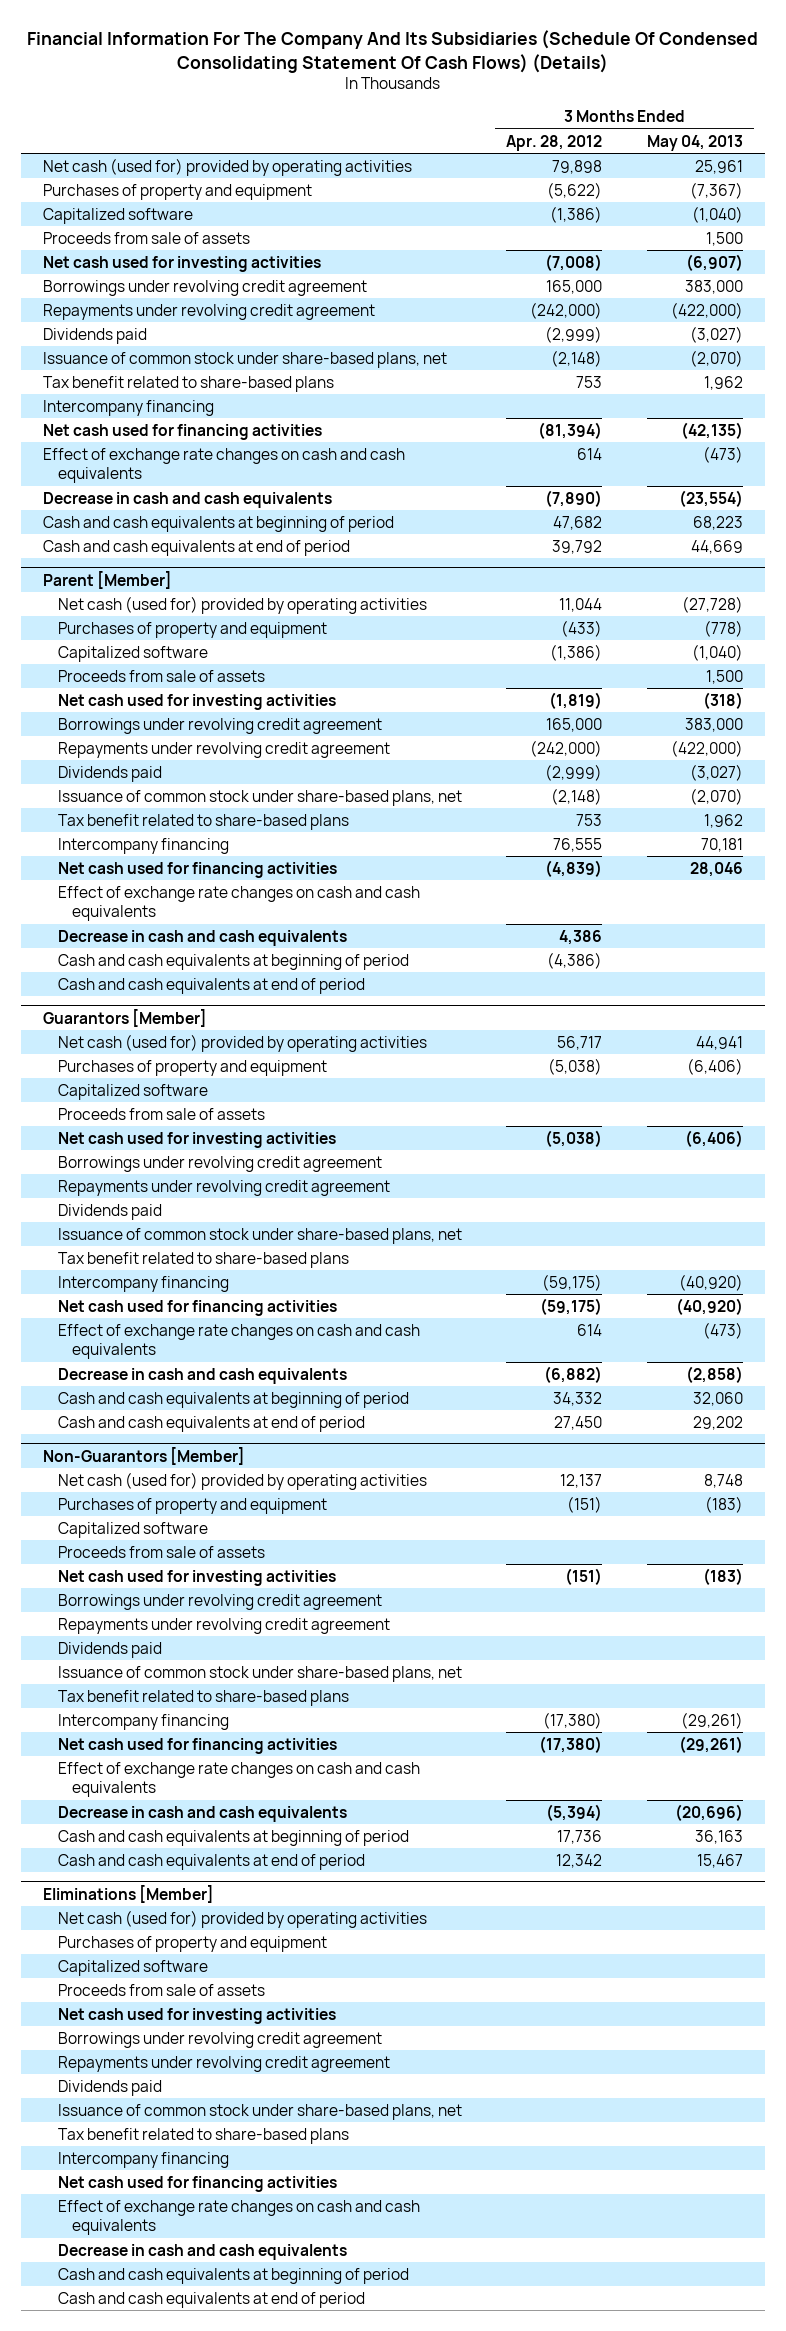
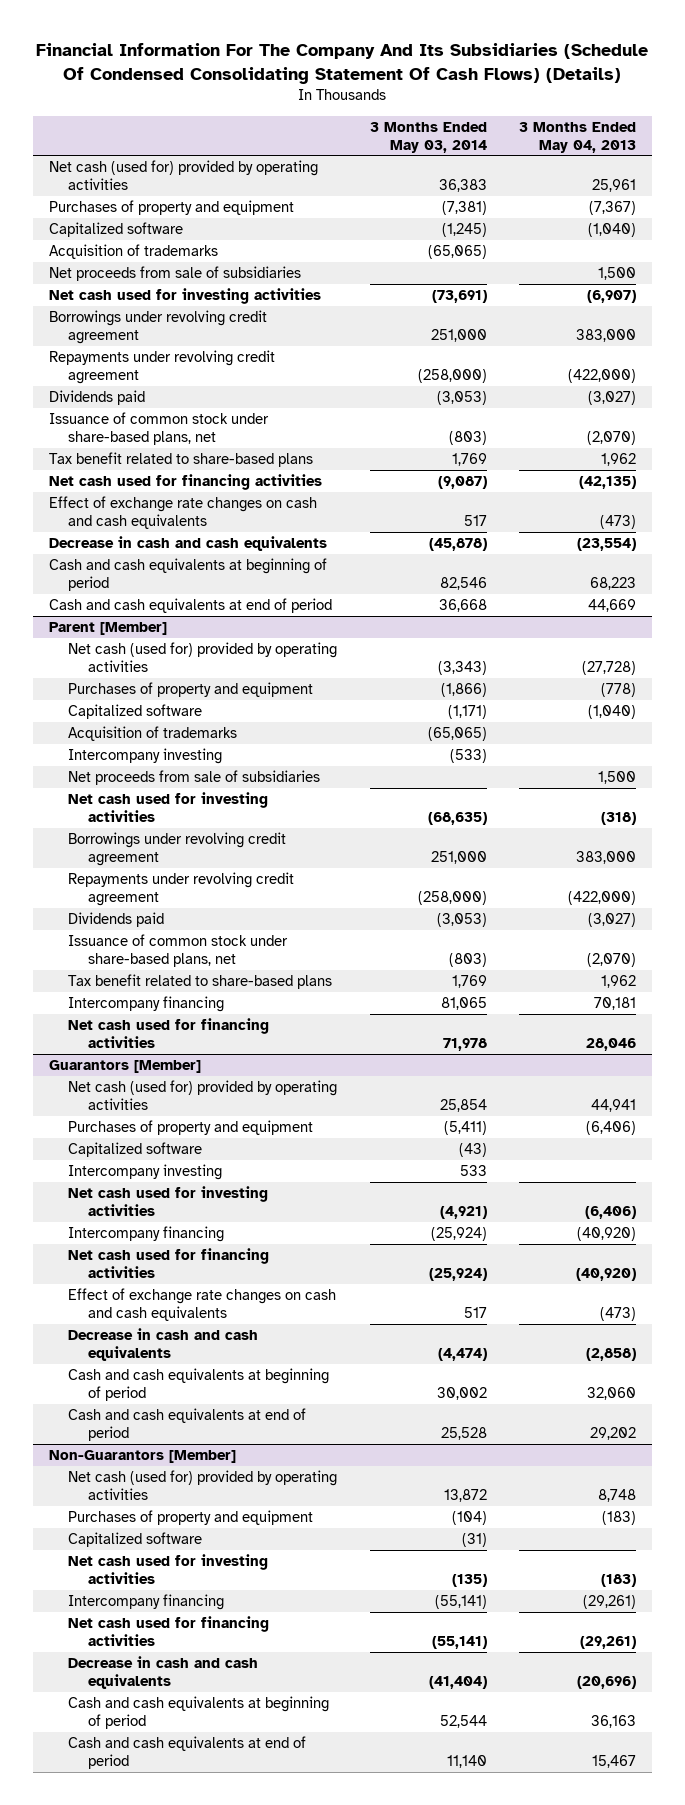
[506,134,603,151] Apr. 28, 2012 -> none
none -> [369,121,487,153] 3 Months Ended May 03, 2014
none -> [48,244,218,260] Acquisition of trademarks
[43,231,251,244] Proceeds from sale of assets -> [48,266,301,282] Net proceeds from sale of subsidiaries
[43,399,215,416] Intercompany financing -> none
none -> [68,726,238,742] Acquisition of trademarks
none -> [68,748,223,765] Intercompany investing
[57,669,265,682] Proceeds from sale of assets -> [68,770,321,786] Net proceeds from sale of subsidiaries
[57,885,420,922] Effect of exchange rate changes on cash and cash equivalents -> none
[57,929,347,946] Decrease in cash and cash equivalents -> none
[57,953,409,970] Cash and cash equivalents at beginning of period -> none
[57,977,365,994] Cash and cash equivalents at end of period -> none
[57,1107,265,1120] Proceeds from sale of assets -> none
none -> [68,1164,223,1181] Intercompany investing
[57,1155,382,1172] Borrowings under revolving credit agreement -> none
[57,1179,390,1196] Repayments under revolving credit agreement -> none
[57,1203,162,1220] Dividends paid -> none
[57,1227,462,1244] Issuance of common stock under share-based plans, net -> none
[57,1251,349,1268] Tax benefit related to share-based plans -> none
[57,1545,265,1558] Proceeds from sale of assets -> none
[57,1593,382,1610] Borrowings under revolving credit agreement -> none
[57,1617,390,1634] Repayments under revolving credit agreement -> none
[57,1641,162,1658] Dividends paid -> none
[57,1665,462,1682] Issuance of common stock under share-based plans, net -> none
[57,1689,349,1706] Tax benefit related to share-based plans -> none
[57,1761,420,1798] Effect of exchange rate changes on cash and cash equivalents -> none
[43,1884,215,1903] Eliminations [Member] -> none
[57,1909,427,1928] Net cash (used for) provided by operating activities -> none
[57,1935,327,1952] Purchases of property and equipment -> none
[57,1959,208,1976] Capitalized software -> none
[57,1983,265,1996] Proceeds from sale of assets -> none
[57,2007,336,2024] Net cash used for investing activities -> none
[57,2031,382,2048] Borrowings under revolving credit agreement -> none
[57,2055,390,2072] Repayments under revolving credit agreement -> none
[57,2079,162,2096] Dividends paid -> none
[57,2103,462,2120] Issuance of common stock under share-based plans, net -> none
[57,2127,349,2144] Tax benefit related to share-based plans -> none
[57,2151,229,2168] Intercompany financing -> none
[57,2175,337,2192] Net cash used for financing activities -> none
[57,2199,420,2236] Effect of exchange rate changes on cash and cash equivalents -> none
[57,2243,347,2260] Decrease in cash and cash equivalents -> none
[57,2267,409,2284] Cash and cash equivalents at beginning of period -> none
[57,2291,365,2308] Cash and cash equivalents at end of period -> none

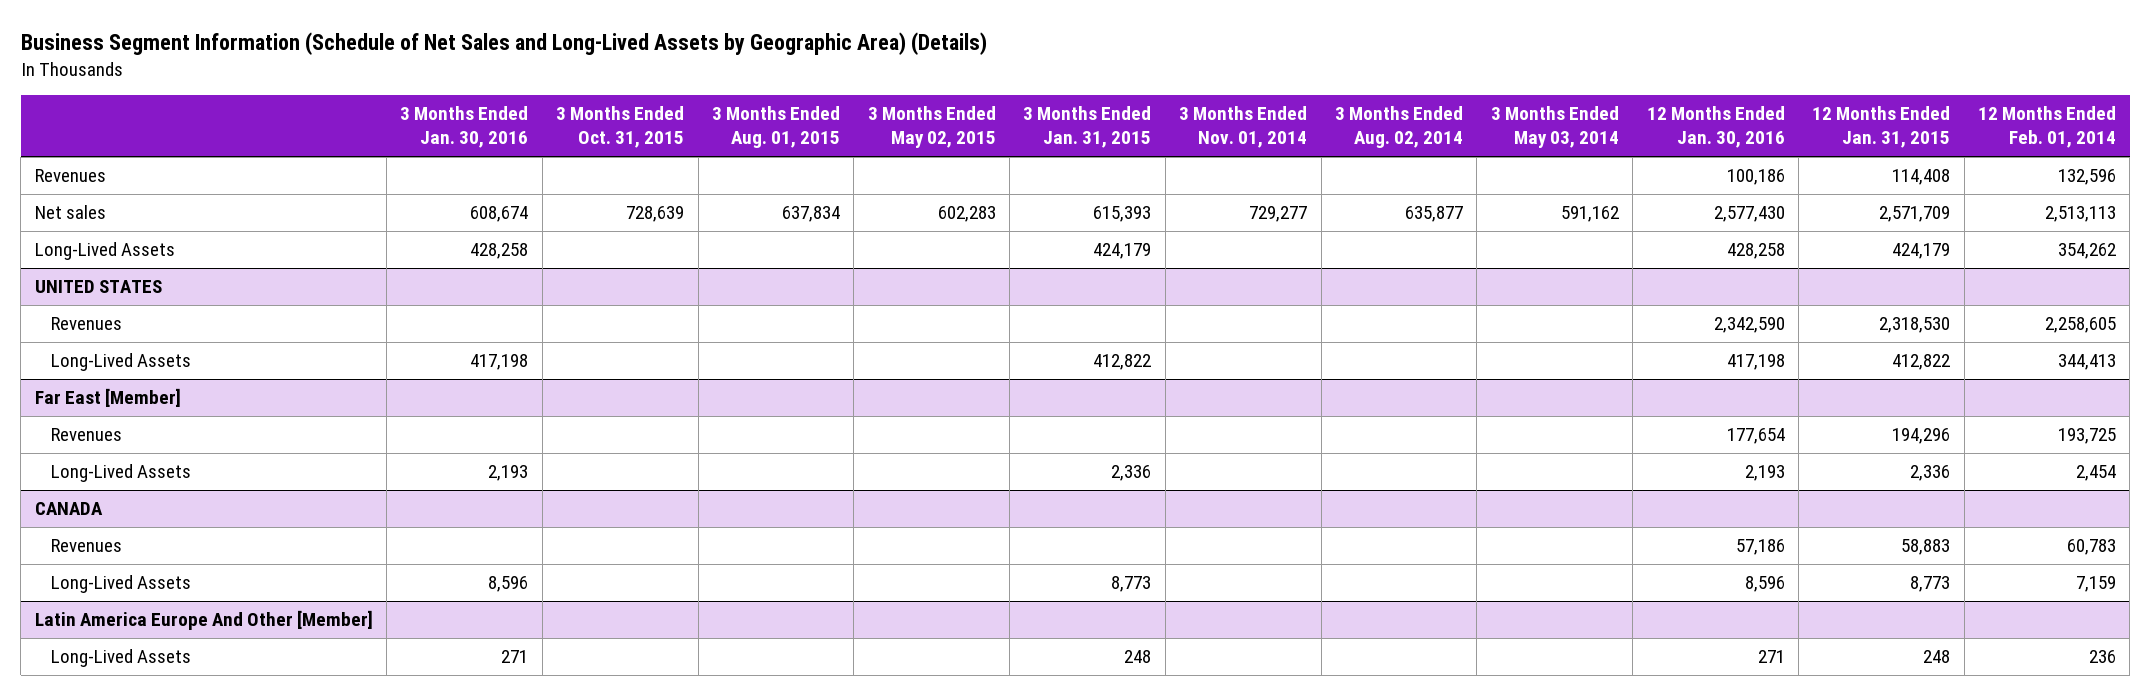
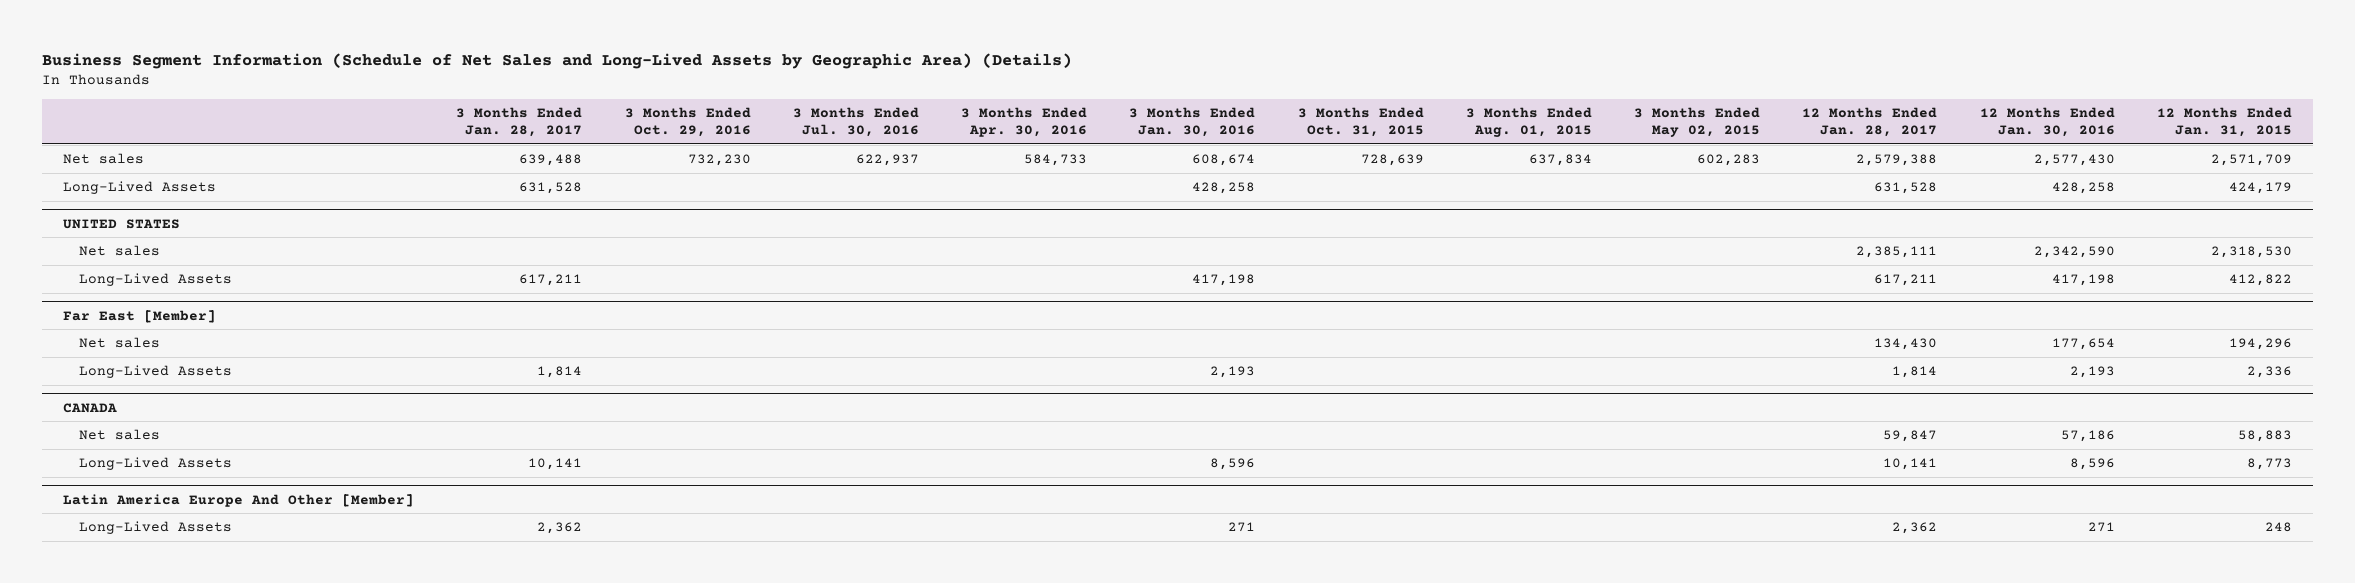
[1023,106,1152,149] 3 Months Ended Jan. 31, 2015 -> none
[1179,106,1308,149] 3 Months Ended Nov. 01, 2014 -> none
[1334,106,1463,149] 3 Months Ended Aug. 02, 2014 -> none
[1490,106,1619,149] 3 Months Ended May 03, 2014 -> none
[1978,106,2117,149] 12 Months Ended Feb. 01, 2014 -> none
none -> [456,106,583,138] 3 Months Ended Jan. 28, 2017
none -> [624,106,751,138] 3 Months Ended Oct. 29, 2016
none -> [792,106,919,138] 3 Months Ended Jul. 30, 2016
none -> [961,106,1088,138] 3 Months Ended Apr. 30, 2016
none -> [1802,106,1938,138] 12 Months Ended Jan. 28, 2017
[34,169,106,183] Revenues -> none
[50,317,122,331] Revenues -> [78,245,160,257] Net sales
[50,428,122,442] Revenues -> [78,337,160,349] Net sales
[50,539,122,553] Revenues -> [78,429,160,441] Net sales

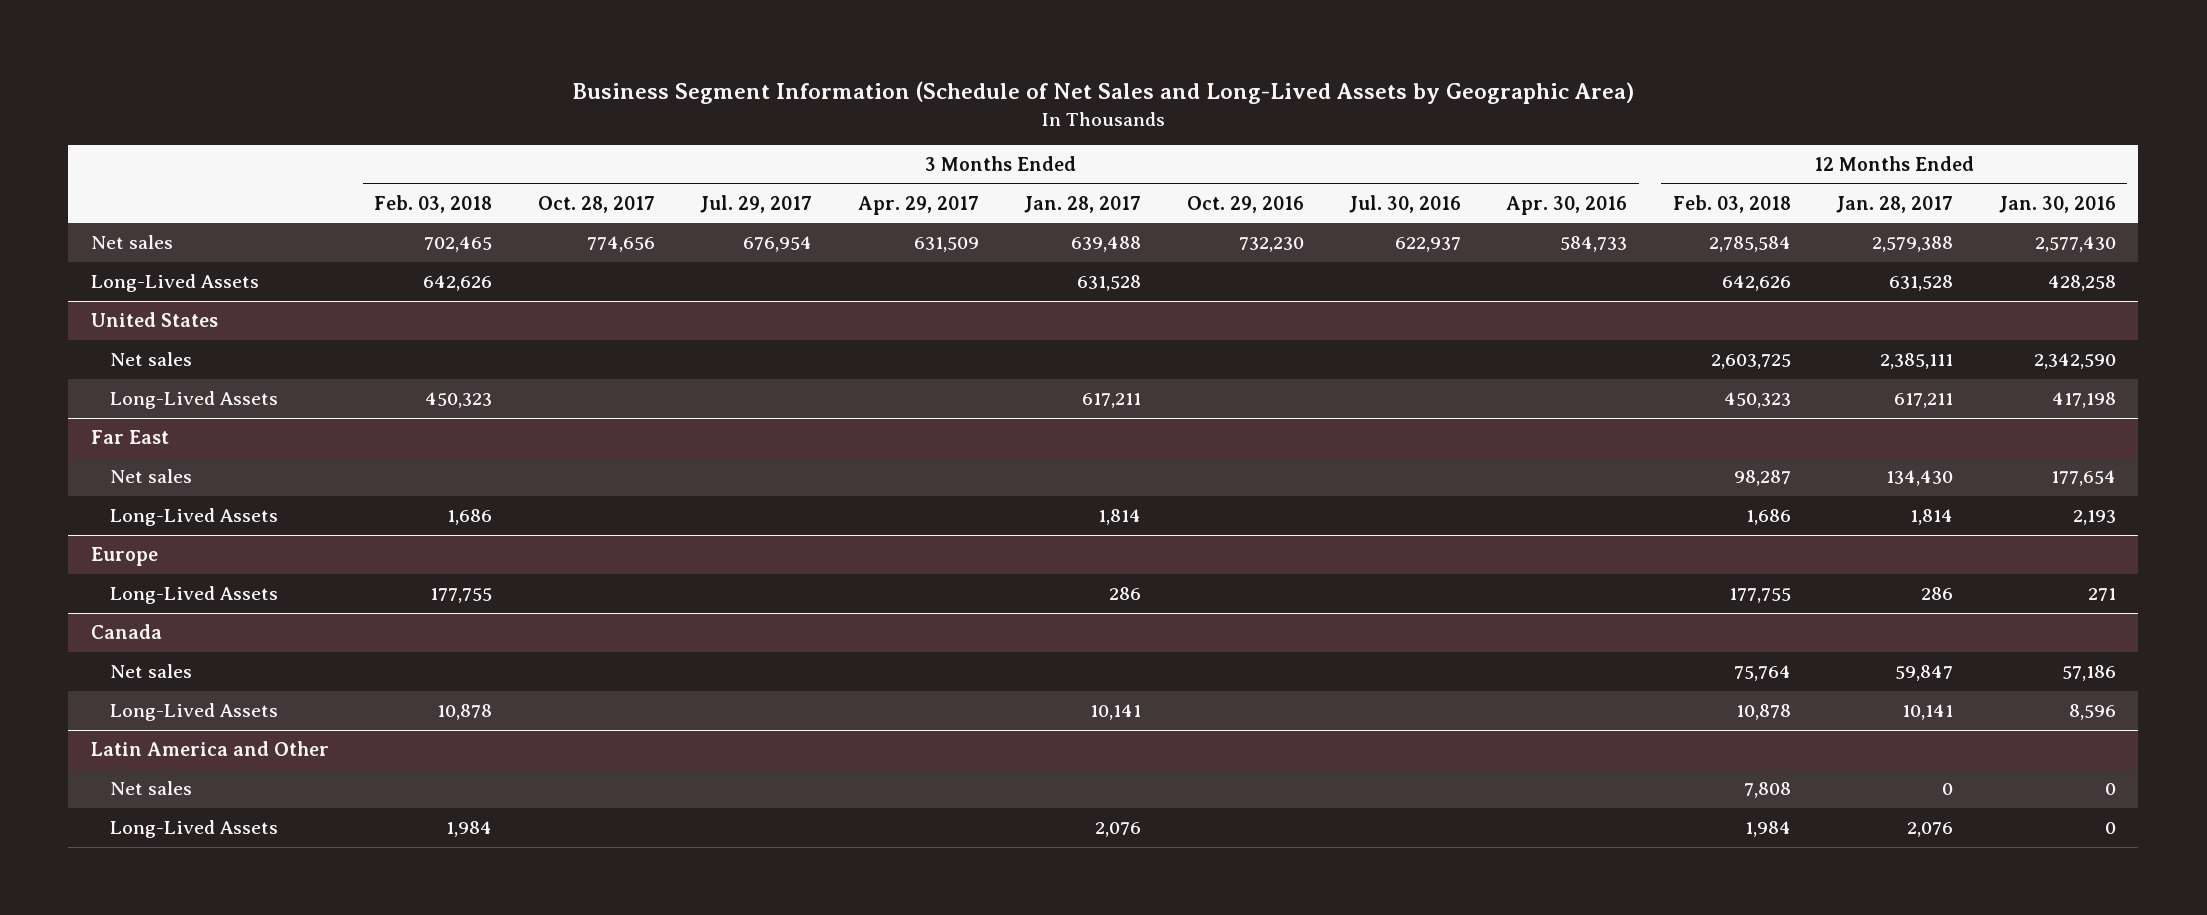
[41,52,1072,69] Business Segment Information (Schedule of Net Sales and Long-Lived Assets by Geographic Area) (Details) -> [572,80,1635,104] Business Segment Information (Schedule of Net Sales and Long-Lived Assets by Geographic Area)
[1129,106,1256,138] 3 Months Ended Jan. 30, 2016 -> none
[1297,106,1424,138] 3 Months Ended Oct. 31, 2015 -> none
[1465,106,1592,138] 3 Months Ended Aug. 01, 2015 -> none
[1634,106,1761,138] 3 Months Ended May 02, 2015 -> none
[2156,106,2292,138] 12 Months Ended Jan. 31, 2015 -> none
none -> [374,194,493,213] Feb. 03, 2018
none -> [537,195,655,213] Oct. 28, 2017
none -> [700,194,813,213] Jul. 29, 2017
none -> [857,195,979,215] Apr. 29, 2017
none -> [1672,194,1791,213] Feb. 03, 2018
[63,218,181,229] UNITED STATES -> [91,312,219,328] United States
[63,309,217,323] Far East [Member] -> [91,430,170,445] Far East
none -> [91,547,159,567] Europe
none -> [110,586,279,605] Long-Lived Assets
[63,402,118,413] CANADA -> [91,624,163,640] Canada
[63,493,415,507] Latin America Europe And Other [Member] -> [91,741,330,757] Latin America and Other
none -> [110,781,193,796] Net sales
[537,522,583,535] 2,362 -> [1095,822,1142,838] 2,076
[1892,522,1938,535] 2,362 -> [1907,822,1954,838] 2,076
[2087,522,2115,533] 271 -> [2104,822,2116,835] 0

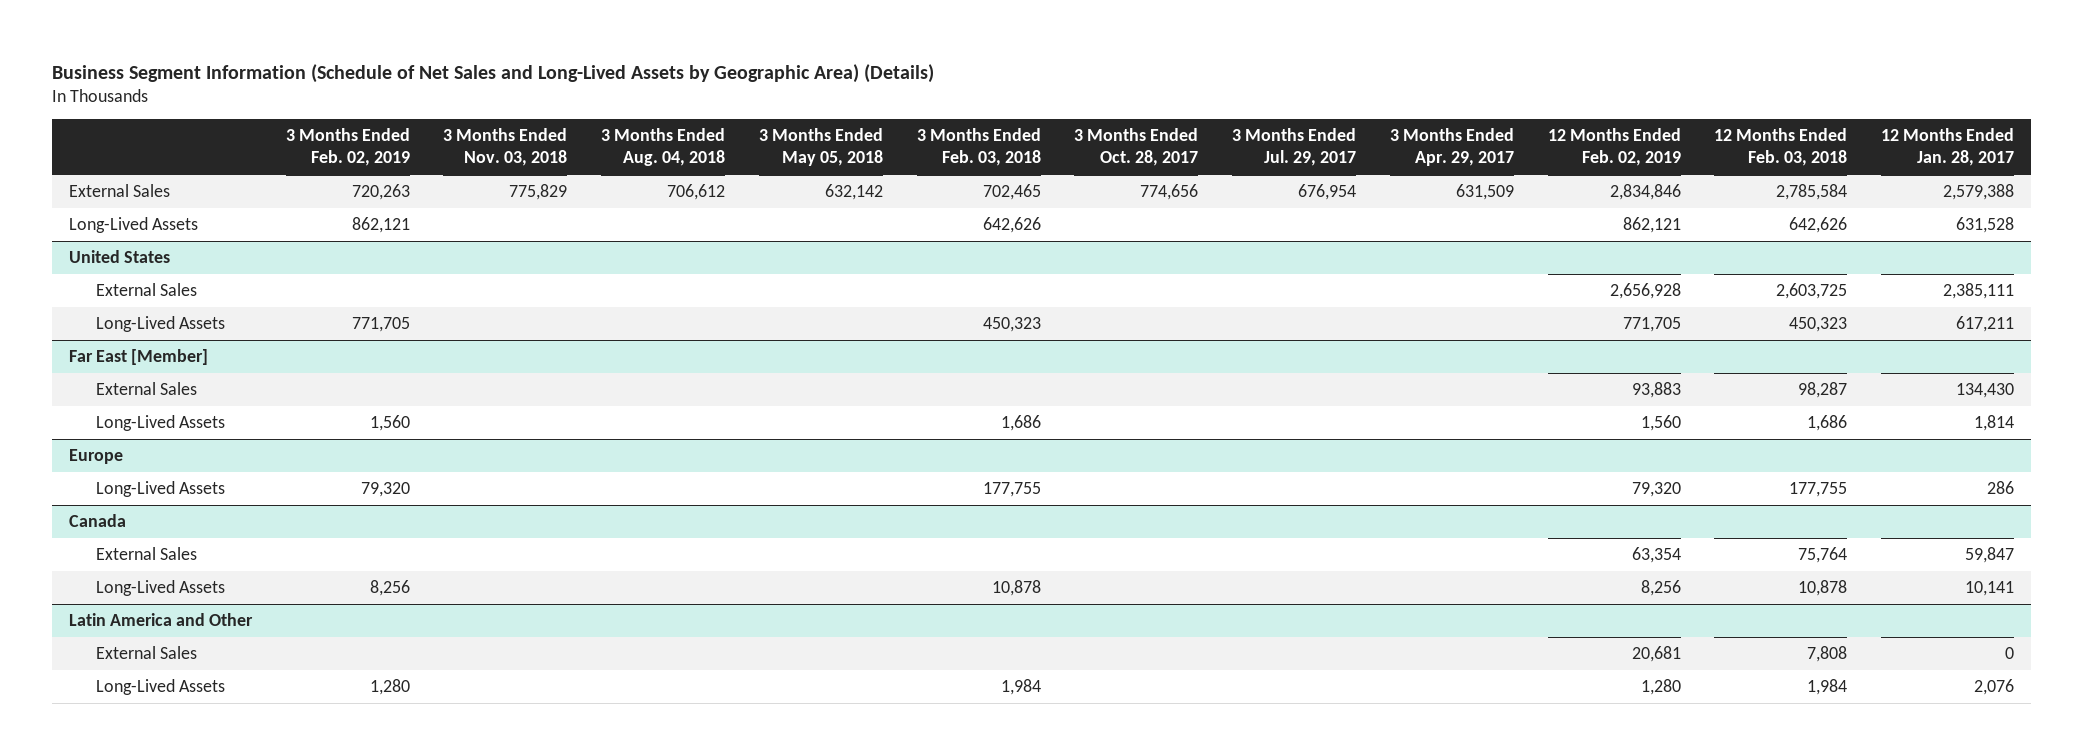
[572,80,1635,104] Business Segment Information (Schedule of Net Sales and Long-Lived Assets by Geographic Area) -> [51,63,934,83] Business Segment Information (Schedule of Net Sales and Long-Lived Assets by Geographic Area) (Details)
[1024,195,1142,213] Jan. 28, 2017 -> none
[1186,195,1304,213] Oct. 29, 2016 -> none
[1348,194,1461,213] Jul. 30, 2016 -> none
[1506,195,1628,215] Apr. 30, 2016 -> none
[1998,195,2116,213] Jan. 30, 2016 -> none
none -> [285,128,410,167] 3 Months Ended Feb. 02, 2019
none -> [443,128,568,167] 3 Months Ended Nov. 03, 2018
none -> [601,128,726,167] 3 Months Ended Aug. 04, 2018
none -> [758,128,883,167] 3 Months Ended May 05, 2018
none -> [1547,128,1681,167] 12 Months Ended Feb. 02, 2019
[91,235,174,250] Net sales -> [68,183,170,197] External Sales
[110,352,193,367] Net sales -> [95,282,197,296] External Sales
[91,430,170,445] Far East -> [68,348,208,365] Far East [Member]
[110,469,193,484] Net sales -> [95,381,197,395] External Sales
[110,664,193,679] Net sales -> [95,546,197,560] External Sales
[110,781,193,796] Net sales -> [95,645,197,659] External Sales

